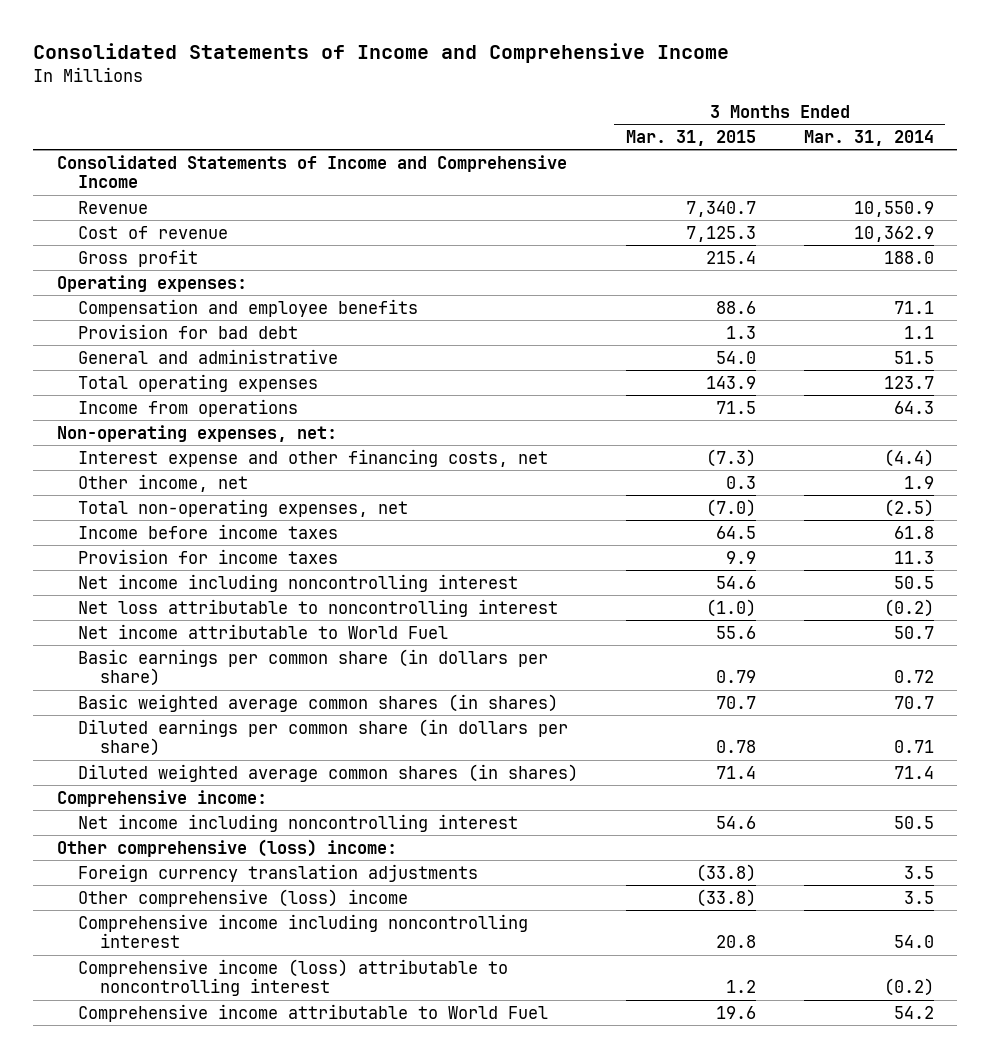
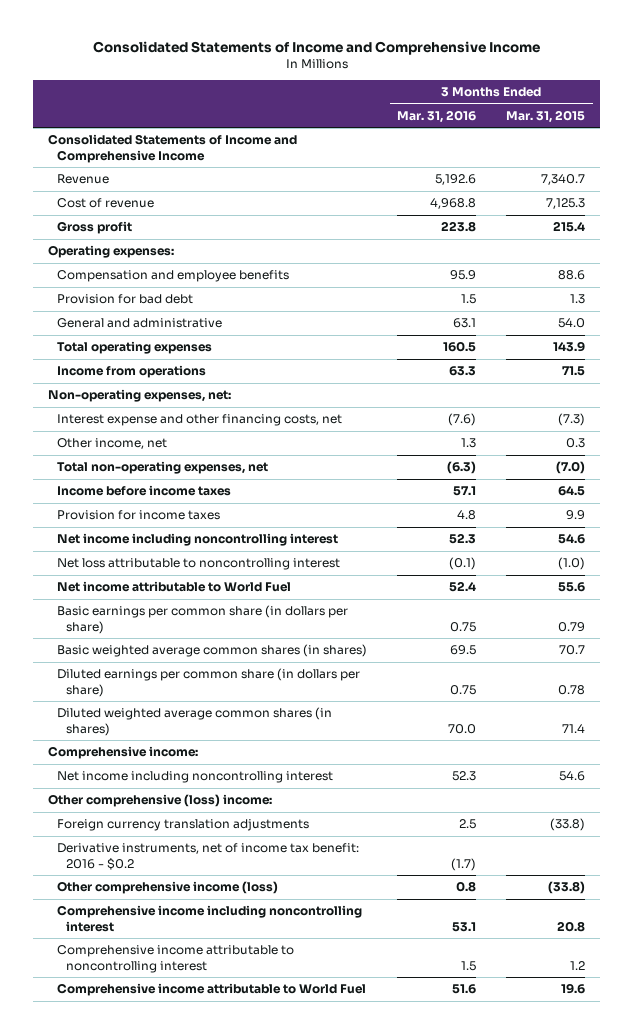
[803,129,934,146] Mar. 31, 2014 -> none
none -> [397,109,477,123] Mar. 31, 2016
none -> [57,843,360,870] Derivative instruments, net of income tax benefit: 2016 - $0.2
[78,888,409,907] Other comprehensive (loss) income -> [57,881,279,895] Other comprehensive income (loss)
[78,958,509,997] Comprehensive income (loss) attributable to noncontrolling interest -> [57,945,295,973] Comprehensive income attributable to noncontrolling interest

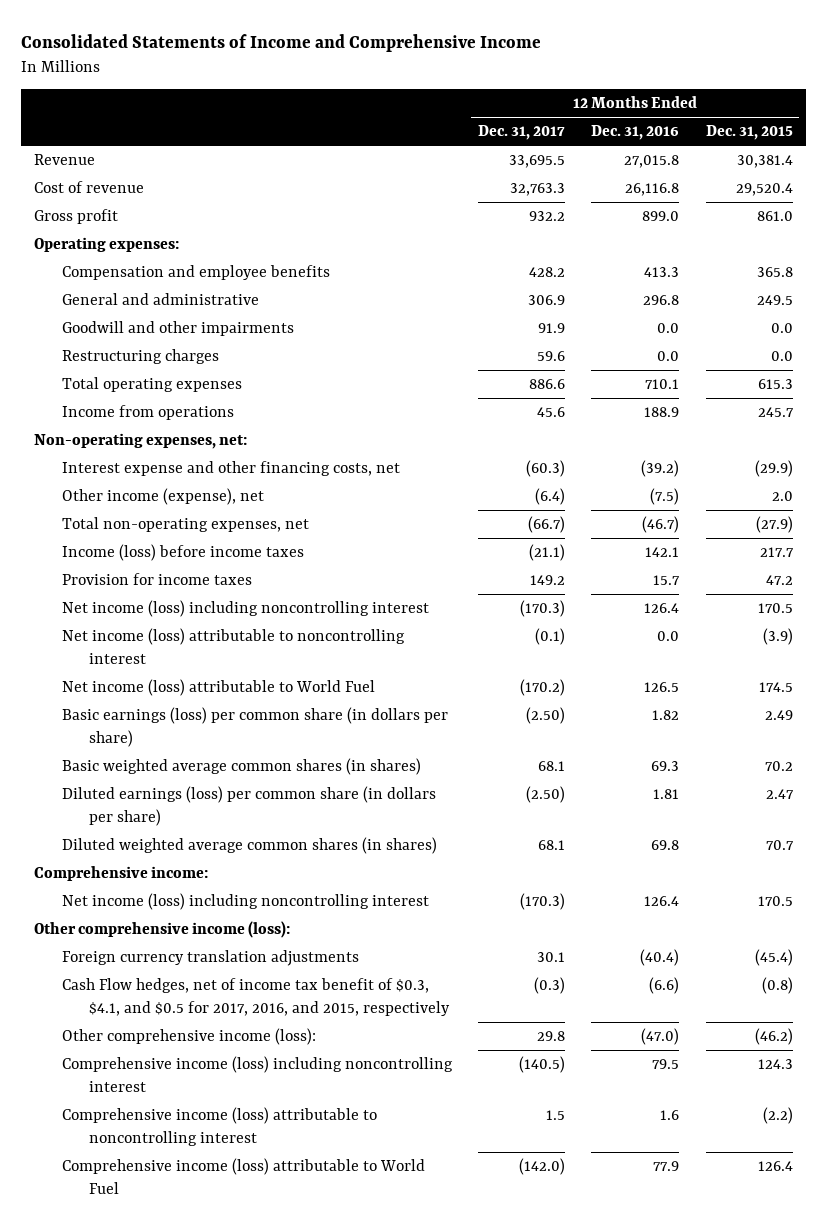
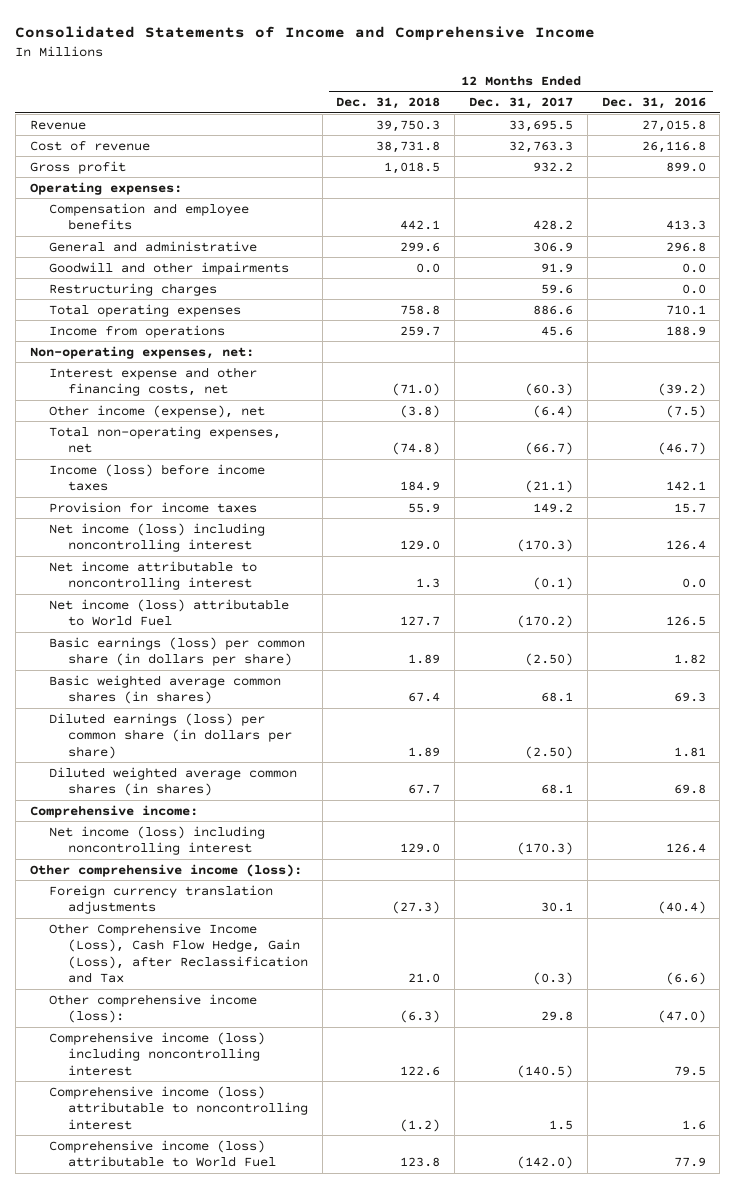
[705,125,793,141] Dec. 31, 2015 -> none
none -> [336,97,441,110] Dec. 31, 2018
[61,628,405,664] Net income (loss) attributable to noncontrolling interest -> [48,560,257,591] Net income attributable to noncontrolling interest
[61,978,451,1016] Cash Flow hedges, net of income tax benefit of $0.3, $4.1, and $0.5 for 2017, 2016, and 2015, respectively -> [48,922,308,984] Other Comprehensive Income (Loss), Cash Flow Hedge, Gain (Loss), after Reclassification and Tax

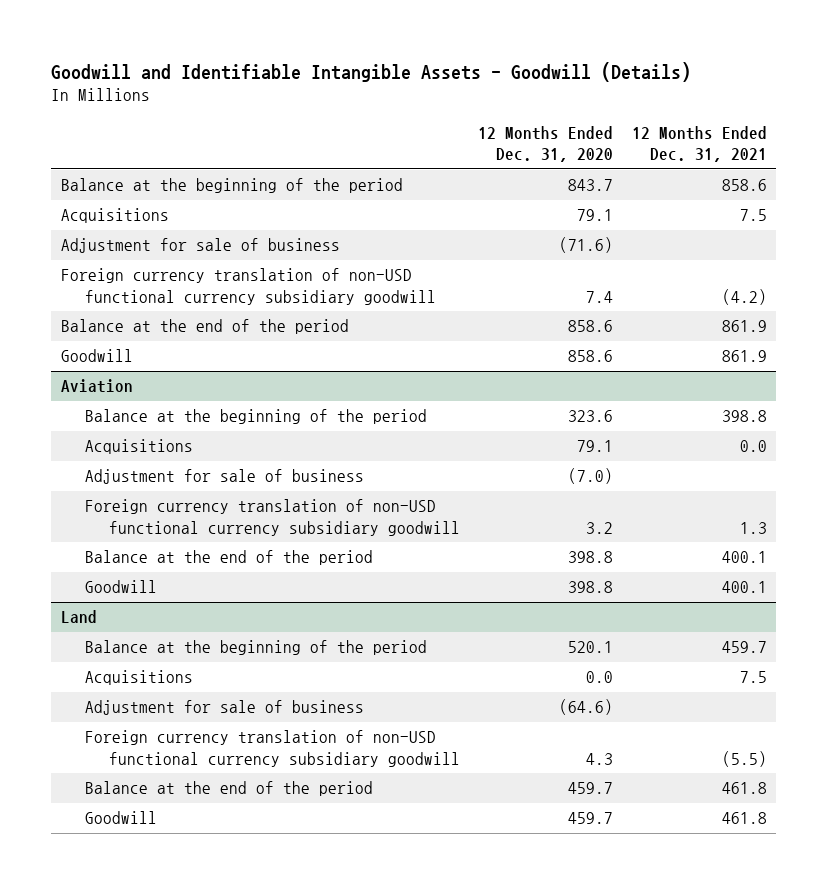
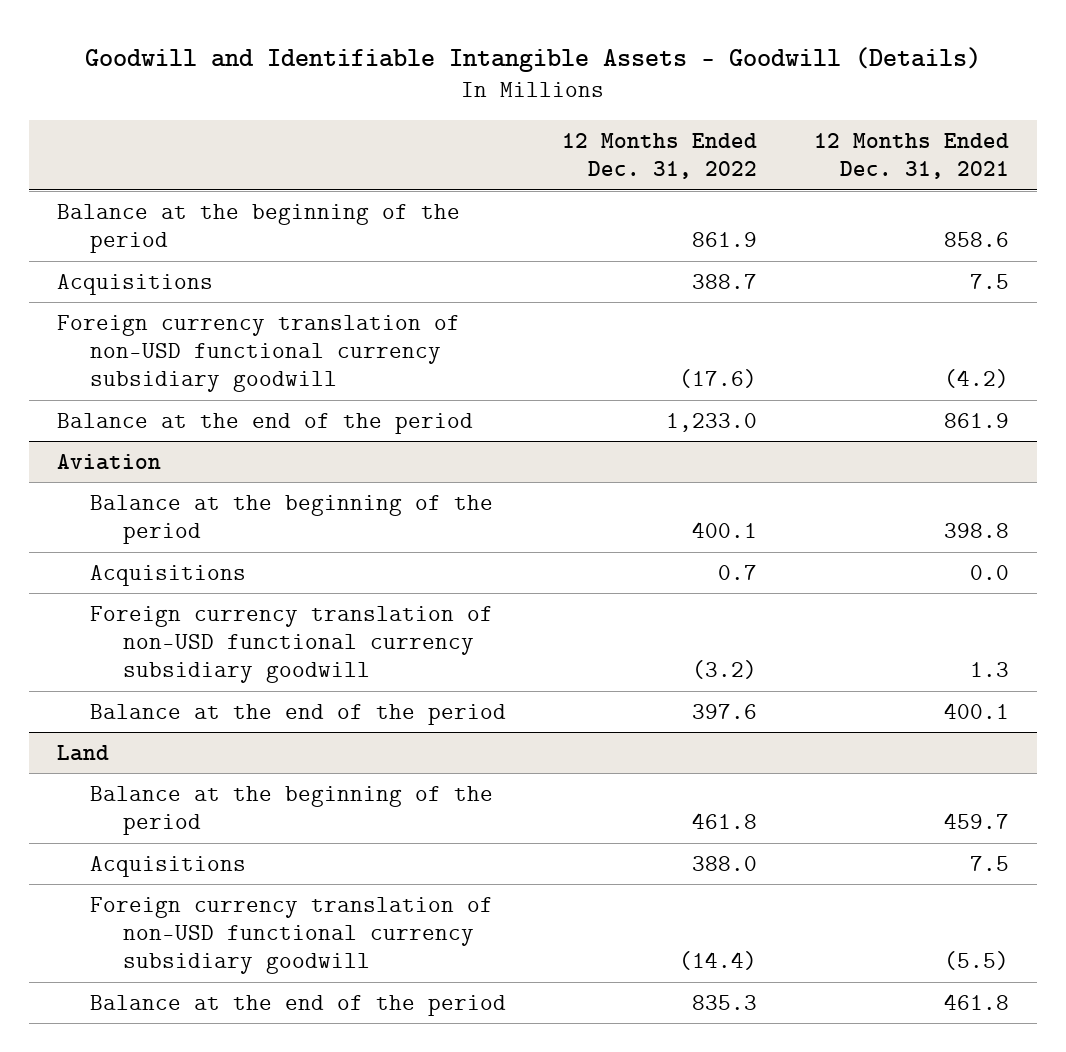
[478,125,614,162] 12 Months Ended Dec. 31, 2020 -> none
none -> [562,133,758,180] 12 Months Ended Dec. 31, 2022
[60,238,340,254] Adjustment for sale of business -> none
[60,349,133,363] Goodwill -> none
[84,469,364,485] Adjustment for sale of business -> none
[84,580,157,594] Goodwill -> none
[84,700,364,716] Adjustment for sale of business -> none
[84,811,157,825] Goodwill -> none

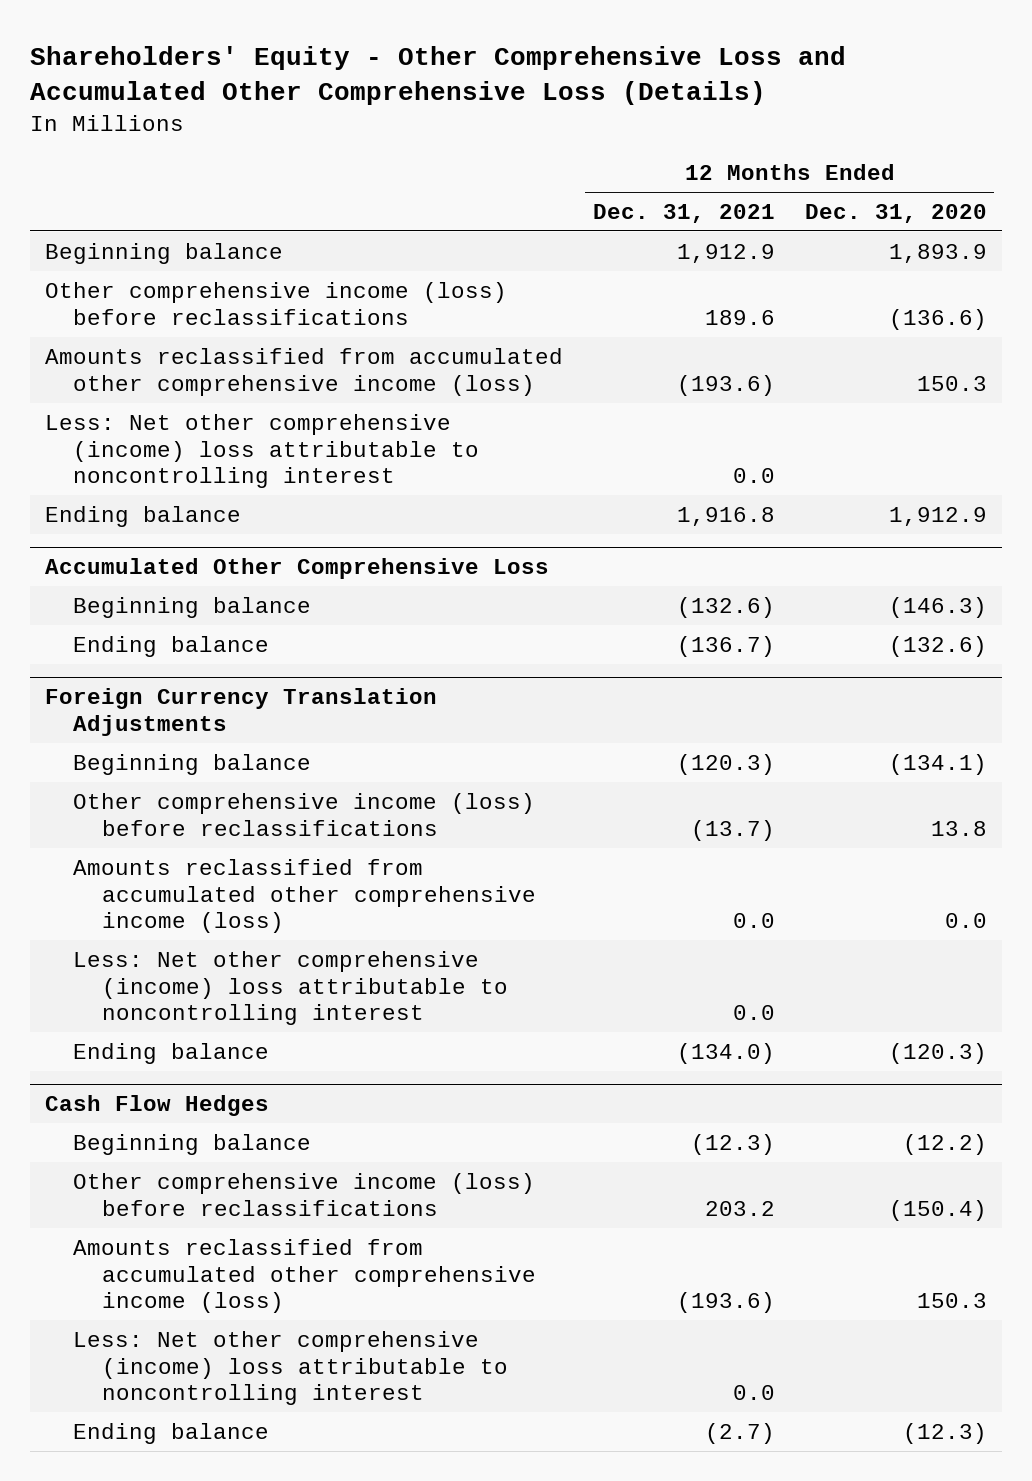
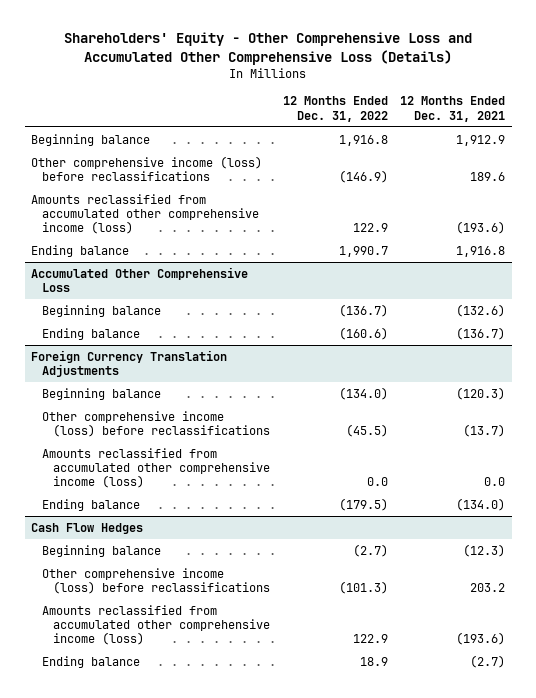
[804,204,987,224] Dec. 31, 2020 -> none
none -> [282,96,388,122] 12 Months Ended Dec. 31, 2022
[45,413,480,489] Less: Net other comprehensive (income) loss attributable to noncontrolling interest -> none
[73,950,508,1026] Less: Net other comprehensive (income) loss attributable to noncontrolling interest -> none
[73,1330,508,1406] Less: Net other comprehensive (income) loss attributable to noncontrolling interest -> none

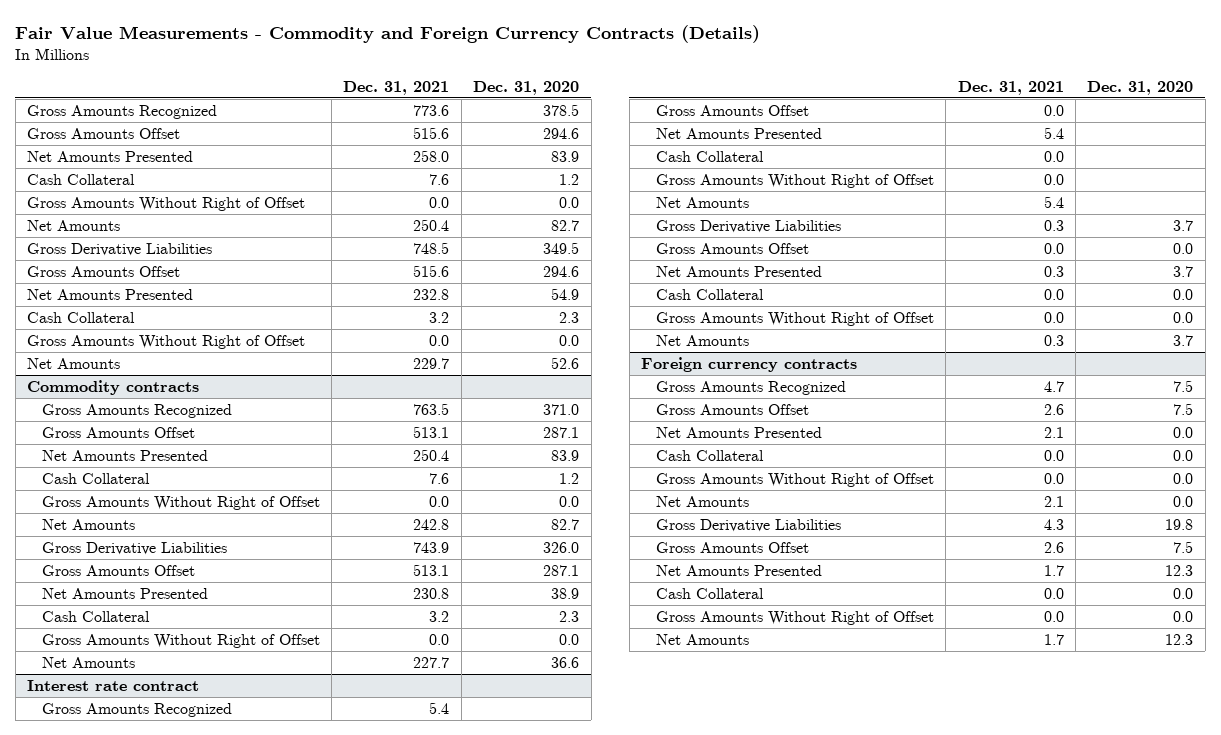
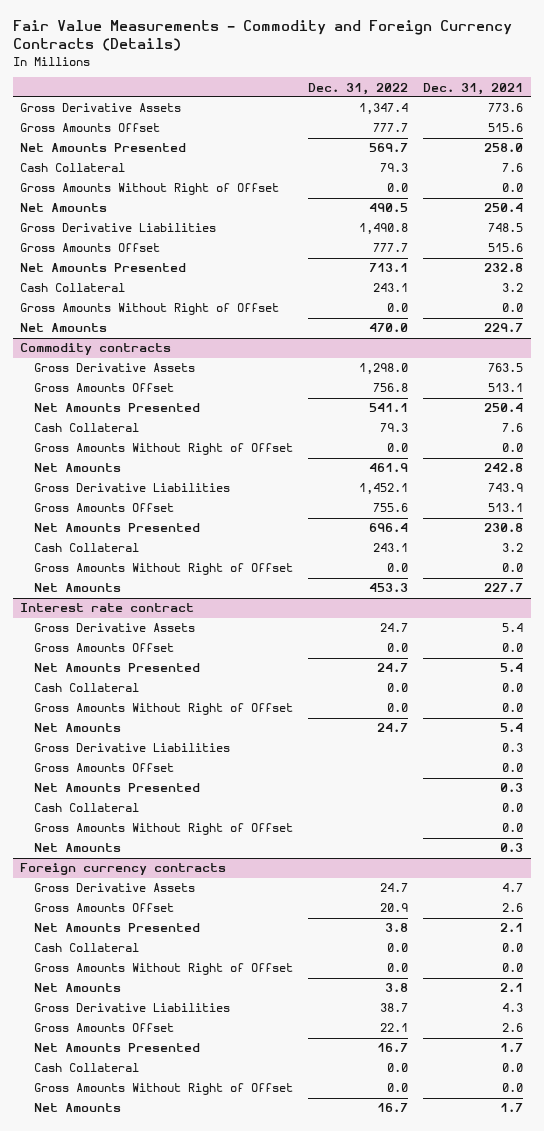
[473,80,580,95] Dec. 31, 2020 -> none
none -> [308,82,409,95] Dec. 31, 2022
[27,104,218,119] Gross Amounts Recognized -> [20,103,182,113] Gross Derivative Assets
[41,403,232,418] Gross Amounts Recognized -> [33,363,195,373] Gross Derivative Assets
[41,702,232,717] Gross Amounts Recognized -> [33,623,195,633] Gross Derivative Assets
[655,380,846,395] Gross Amounts Recognized -> [33,883,195,893] Gross Derivative Assets

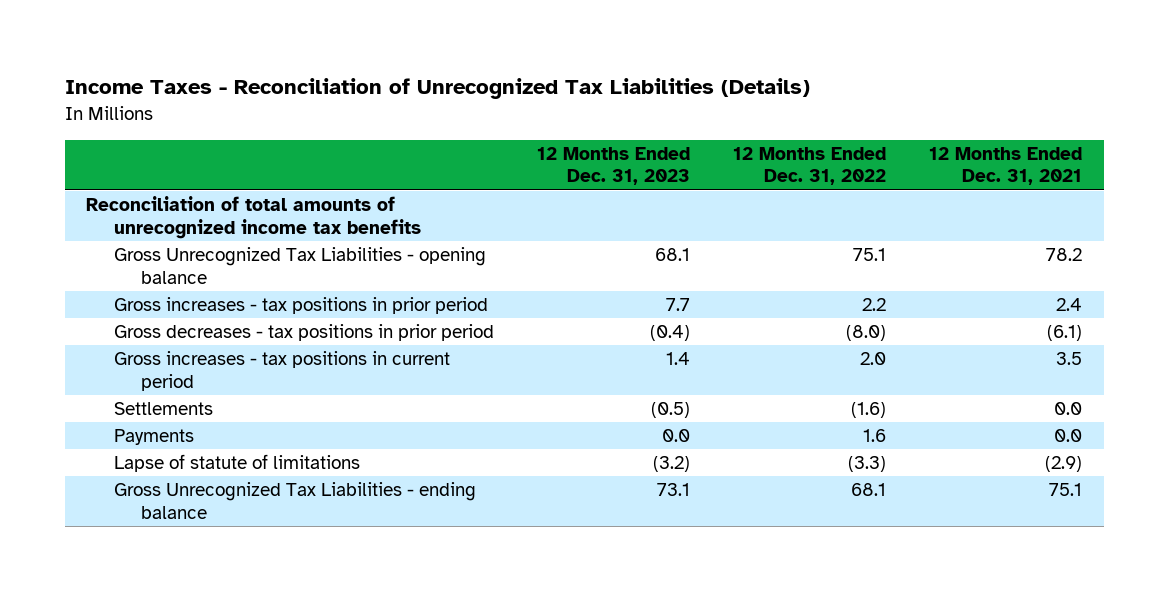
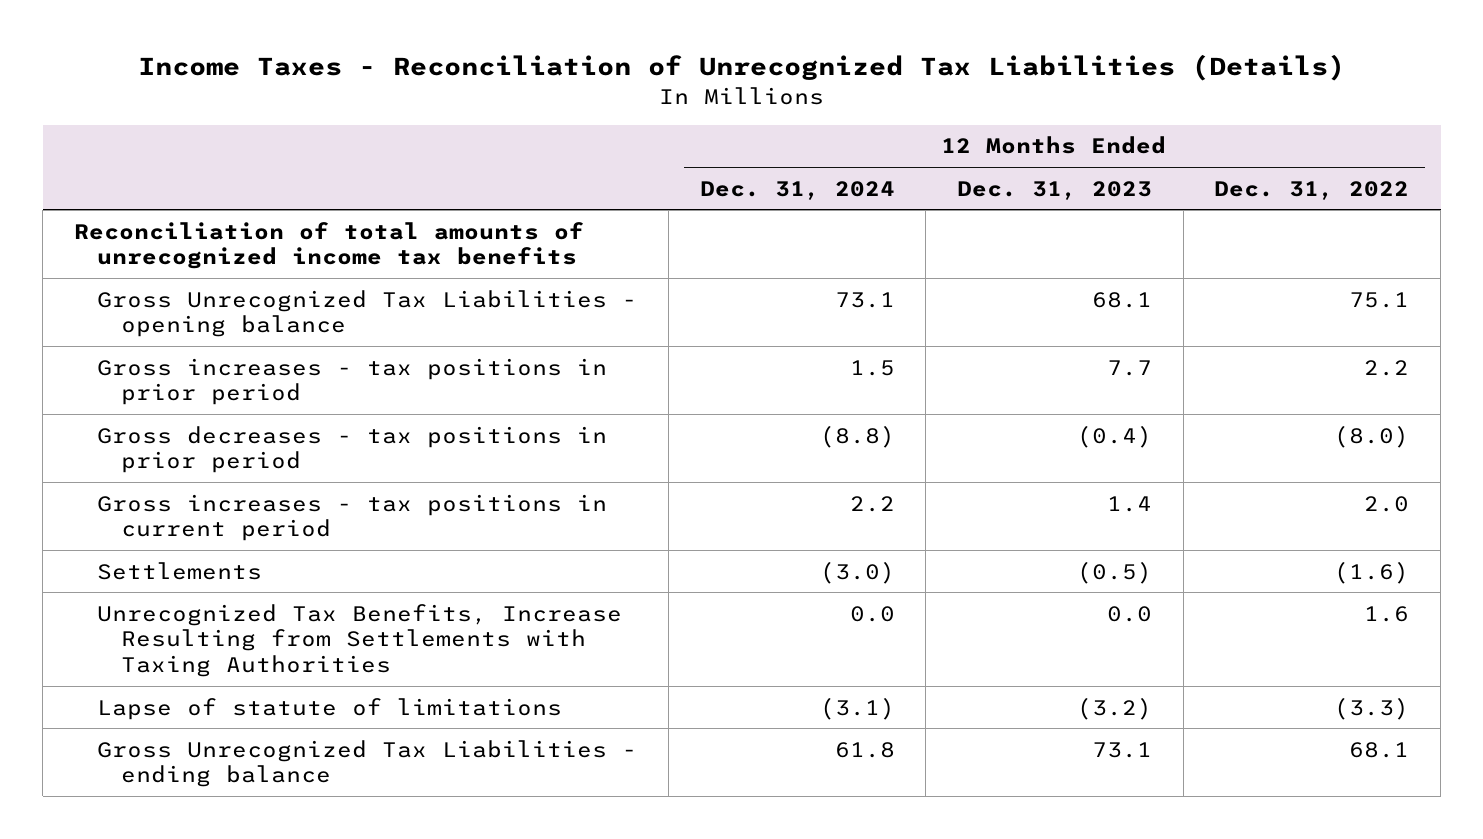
[929,146,1083,186] 12 Months Ended Dec. 31, 2021 -> none
none -> [699,180,895,200] Dec. 31, 2024
[113,429,194,446] Payments -> none
none -> [97,603,623,677] Unrecognized Tax Benefits, Increase Resulting from Settlements with Taxing Authorities

